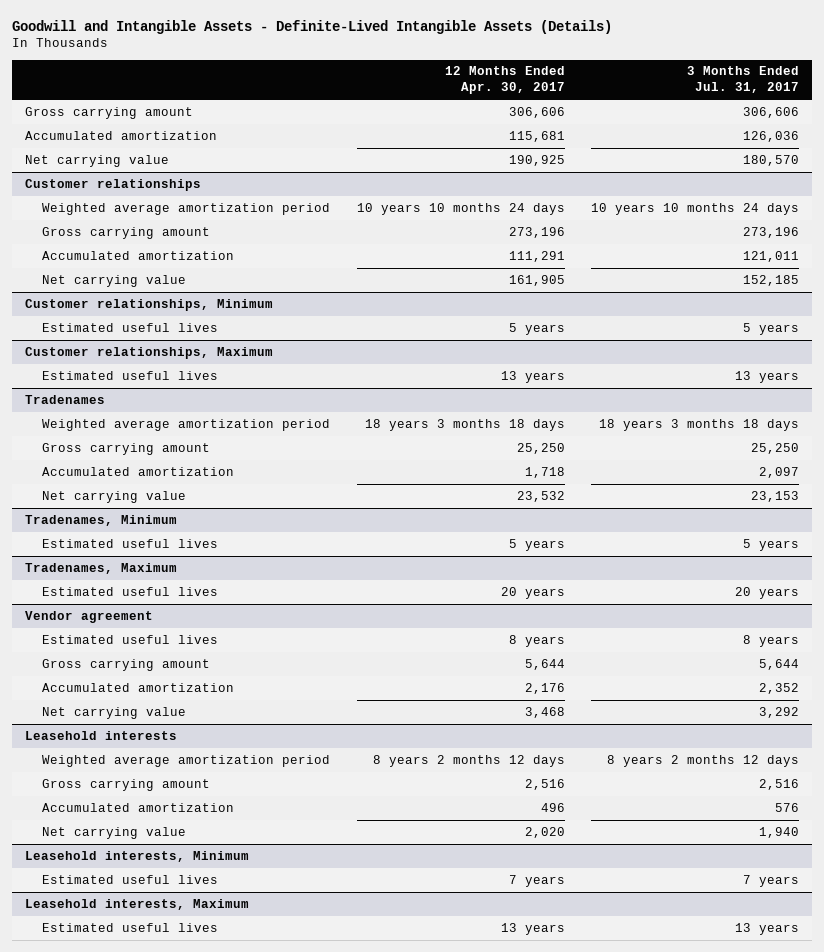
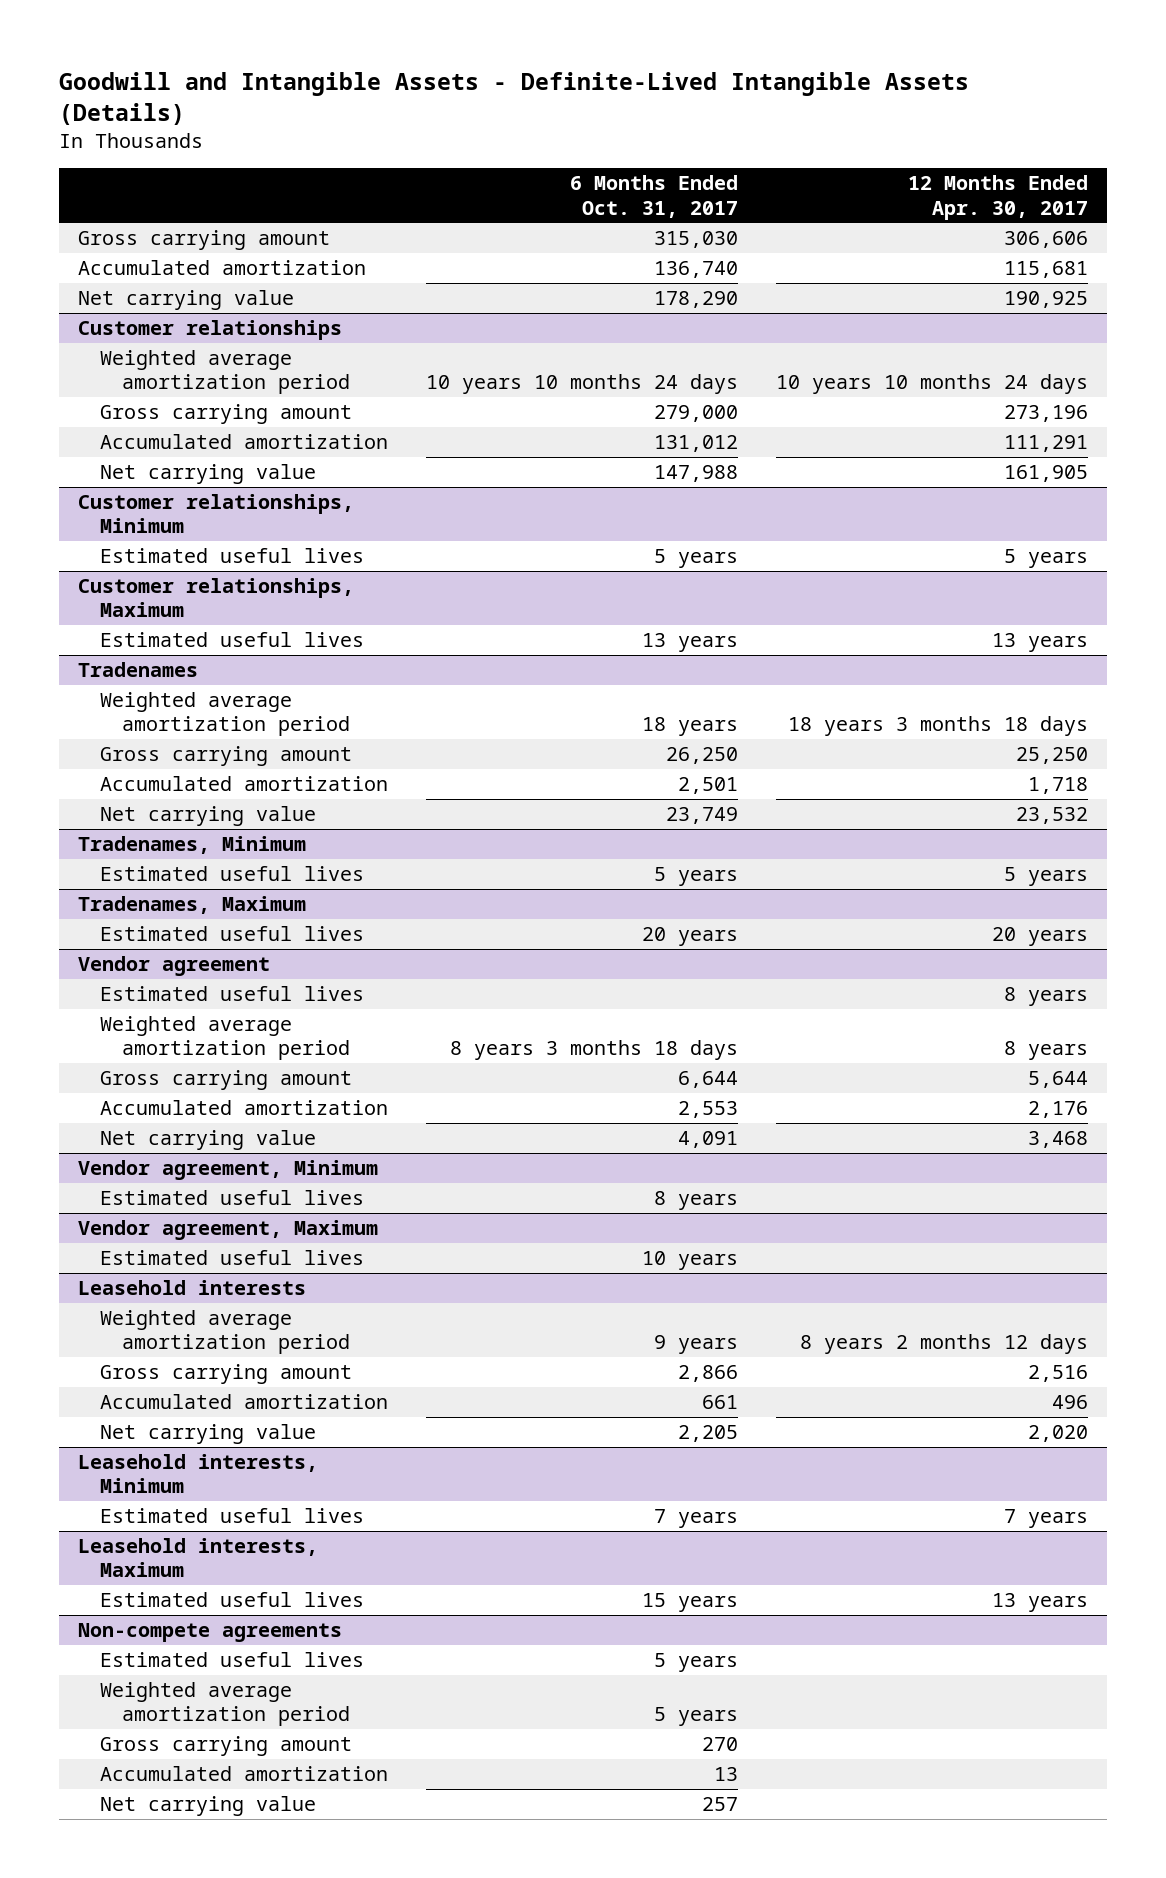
[687,66,800,94] 3 Months Ended Jul. 31, 2017 -> none
none -> [570,175,739,218] 6 Months Ended Oct. 31, 2017
none -> [100,1016,351,1061] Weighted average amortization period
none -> [78,1160,379,1181] Vendor agreement, Minimum
none -> [100,1190,365,1206] Estimated useful lives
none -> [78,1220,379,1241] Vendor agreement, Maximum
none -> [100,1250,365,1266] Estimated useful lives
none -> [78,1623,343,1643] Non-compete agreements
none -> [100,1652,365,1668] Estimated useful lives
none -> [100,1682,351,1727] Weighted average amortization period
none -> [100,1736,353,1757] Gross carrying amount
none -> [100,1766,389,1782] Accumulated amortization
none -> [100,1796,317,1817] Net carrying value

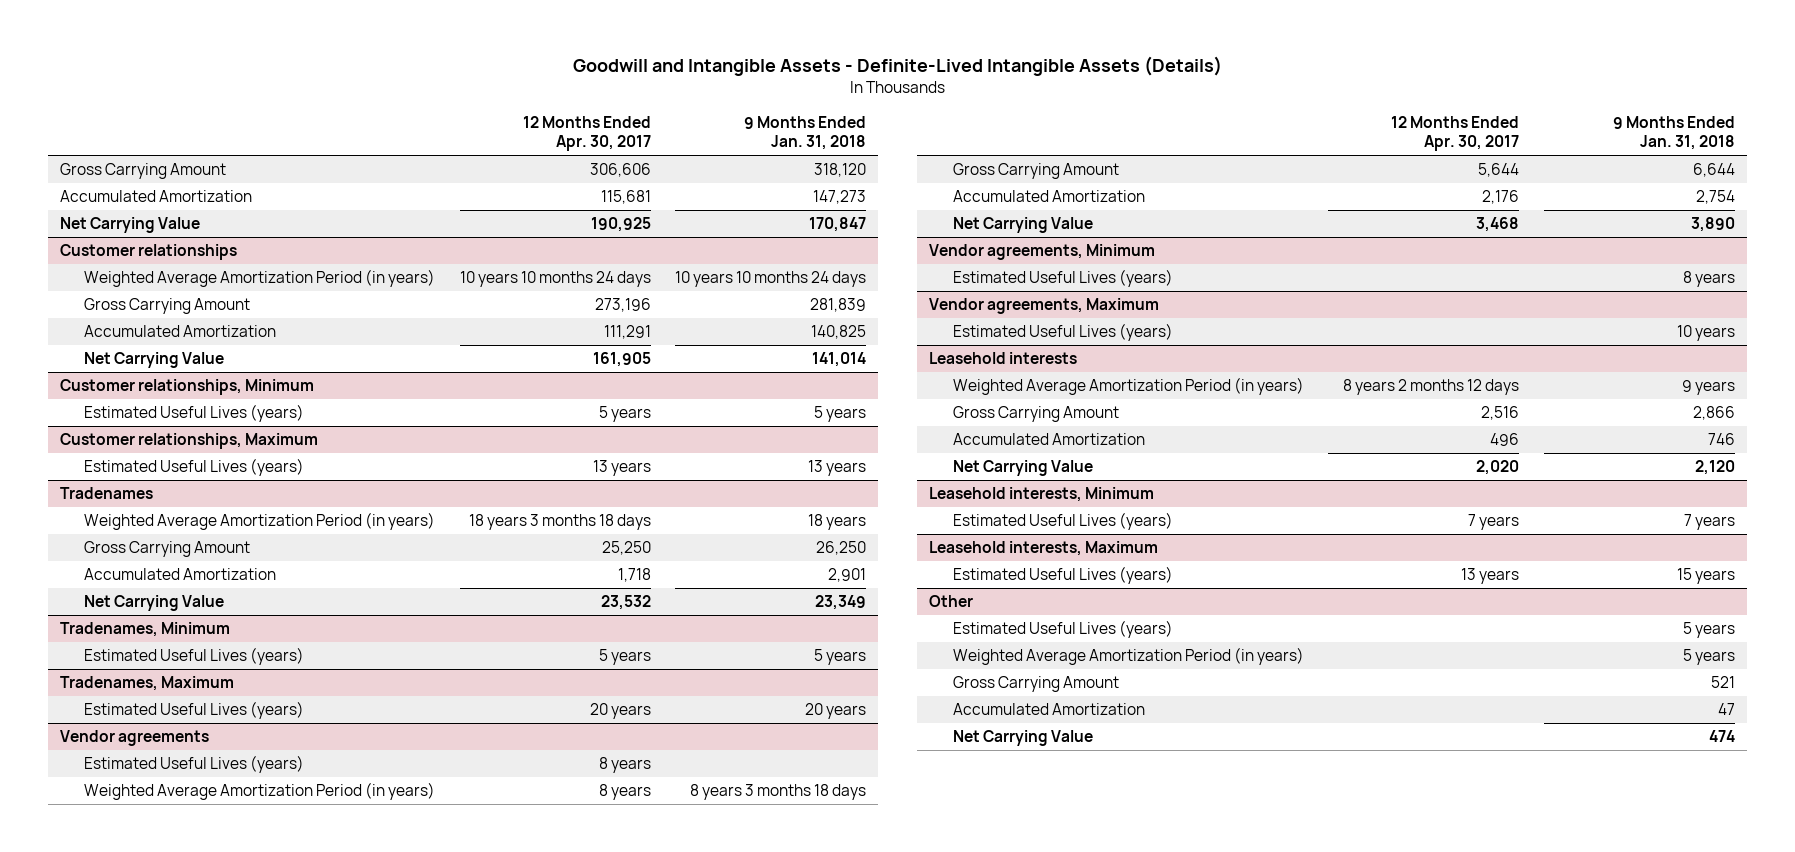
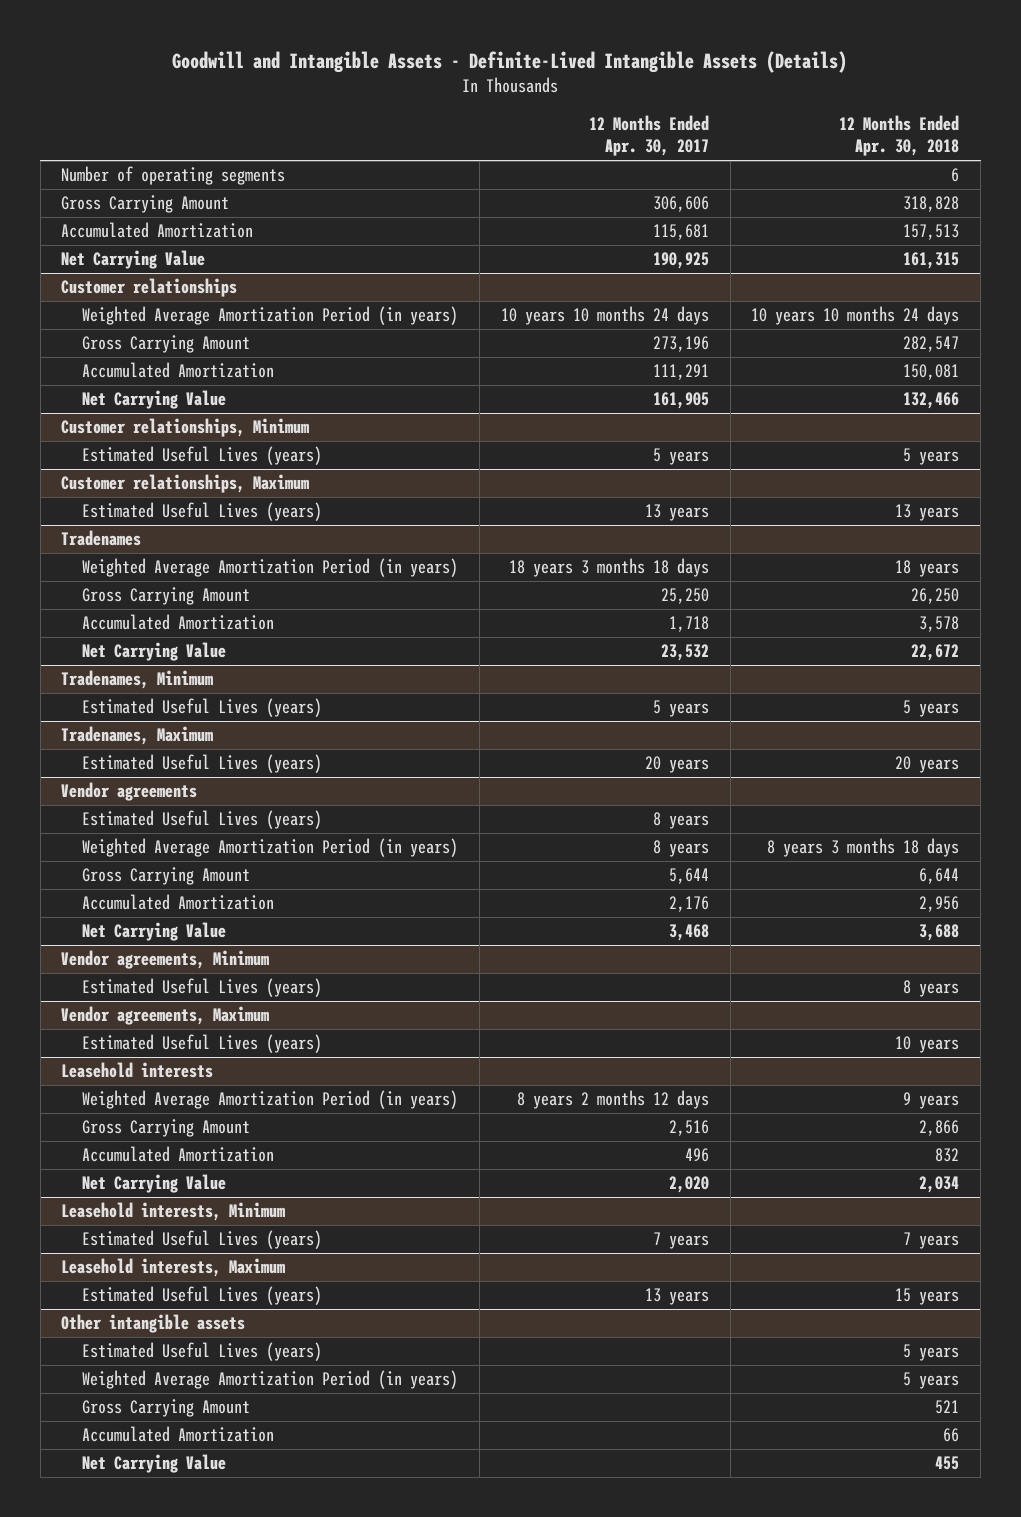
[744,115,867,151] 9 Months Ended Jan. 31, 2018 -> none
none -> [839,115,960,157] 12 Months Ended Apr. 30, 2018
none -> [61,166,286,186] Number of operating segments
[929,595,974,608] Other -> [61,1314,246,1334] Other intangible assets

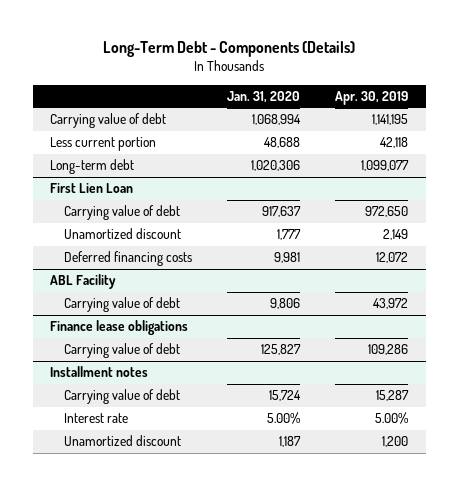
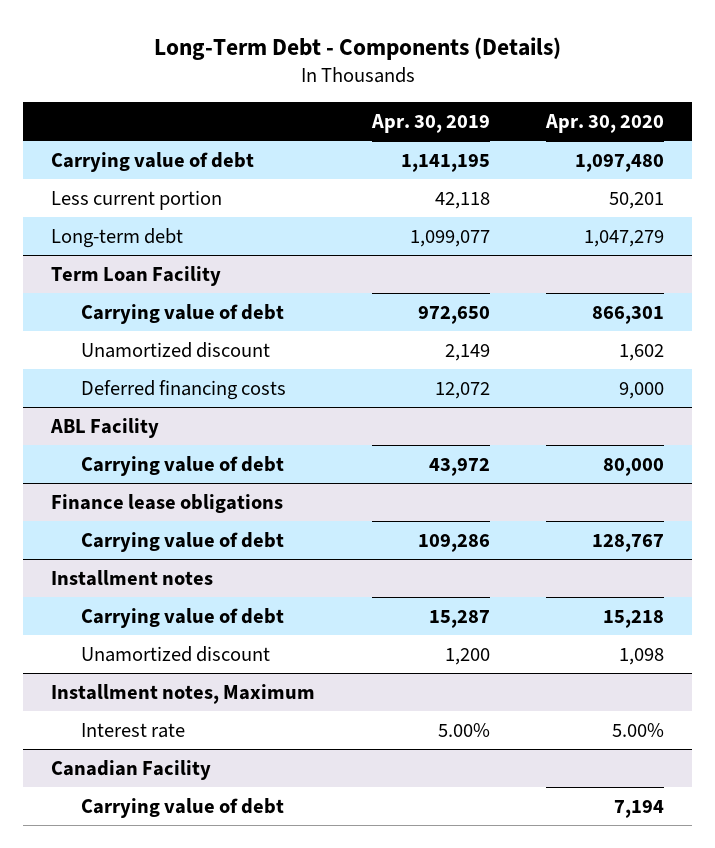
[227,90,301,103] Jan. 31, 2020 -> none
none -> [545,114,665,134] Apr. 30, 2020
[50,183,134,194] First Lien Loan -> [51,265,222,286] Term Loan Facility
[64,413,129,424] Interest rate -> none
none -> [51,683,316,704] Installment notes, Maximum
none -> [81,722,186,738] Interest rate
none -> [51,759,212,780] Canadian Facility
none -> [81,797,285,818] Carrying value of debt

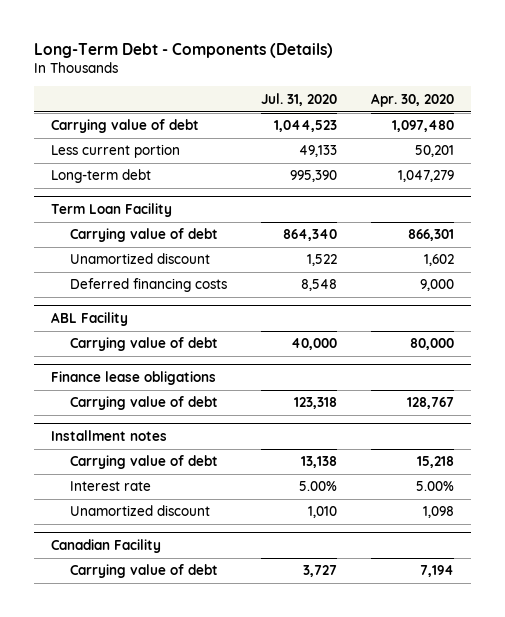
[370,114,490,134] Apr. 30, 2019 -> none
none -> [260,92,337,106] Jul. 31, 2020
[51,683,316,704] Installment notes, Maximum -> none
[81,645,271,662] Unamortized discount -> [69,505,210,517] Unamortized discount

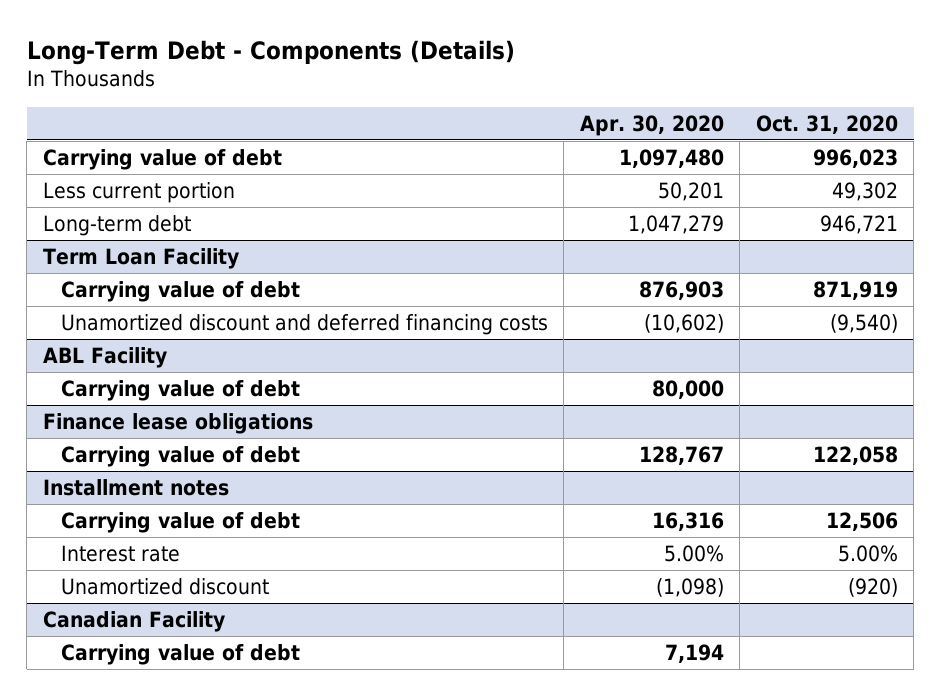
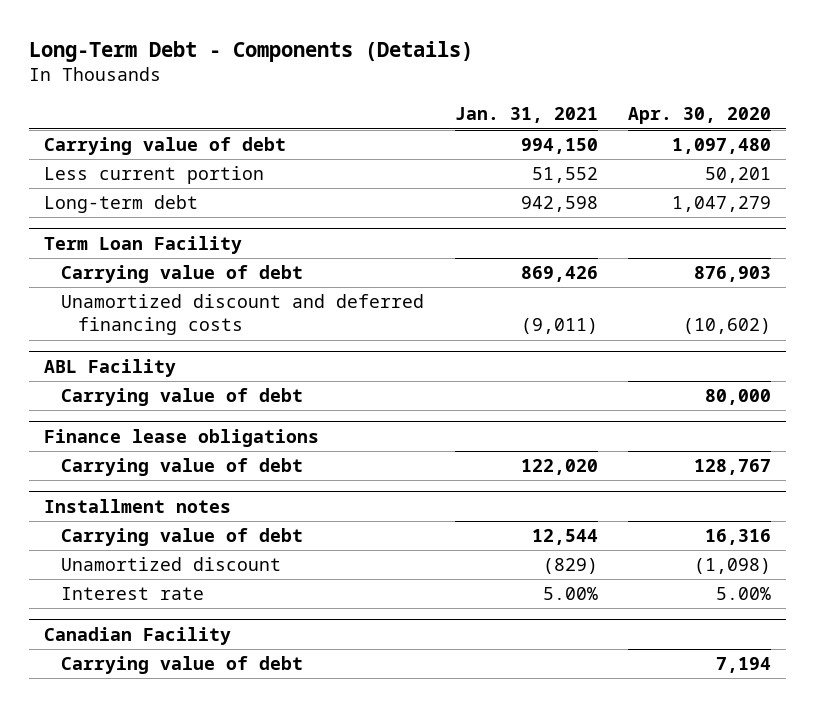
[755,114,898,134] Oct. 31, 2020 -> none
none -> [454,107,598,124] Jan. 31, 2021
[60,544,180,562] Interest rate -> [61,587,205,601] Interest rate

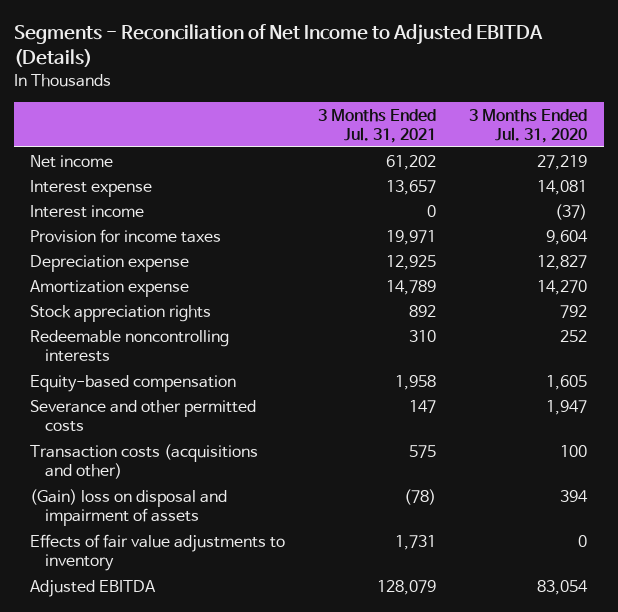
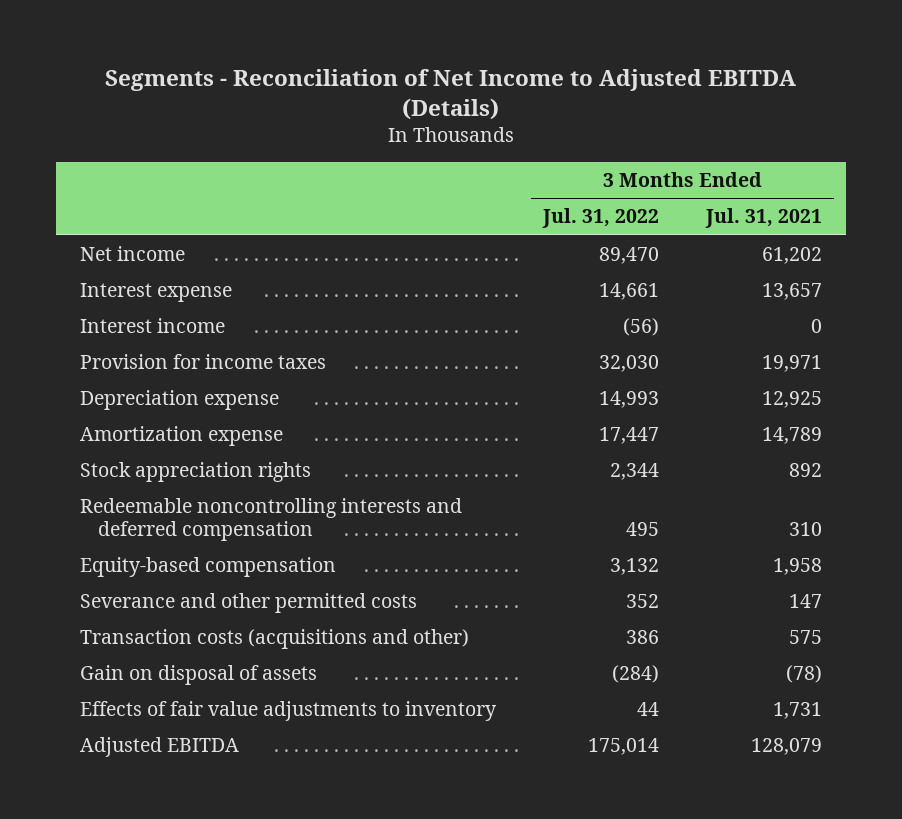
[469,108,588,144] 3 Months Ended Jul. 31, 2020 -> none
none -> [541,208,659,229] Jul. 31, 2022
[30,329,230,362] Redeemable noncontrolling interests -> [79,498,462,541] Redeemable noncontrolling interests and deferred compensation
[30,488,228,526] (Gain) loss on disposal and impairment of assets -> [79,665,317,686] Gain on disposal of assets

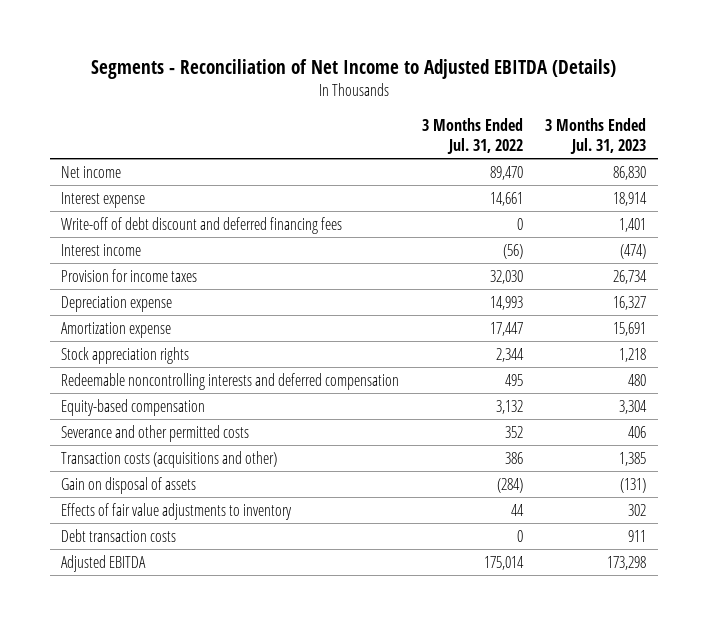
[705,208,823,229] Jul. 31, 2021 -> none
none -> [545,117,647,155] 3 Months Ended Jul. 31, 2023
none -> [60,216,342,234] Write-off of debt discount and deferred financing fees
none -> [60,528,176,542] Debt transaction costs

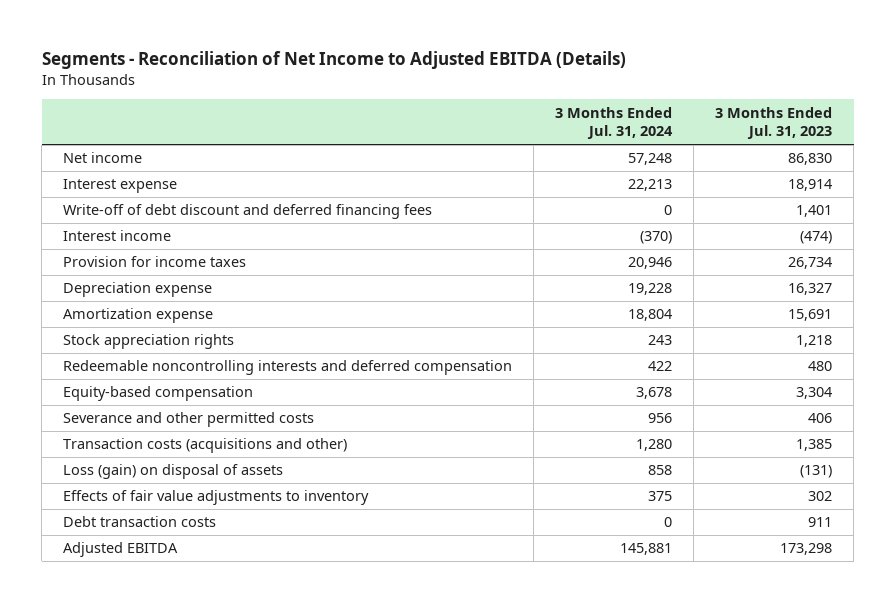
[421,117,523,155] 3 Months Ended Jul. 31, 2022 -> none
none -> [555,106,674,140] 3 Months Ended Jul. 31, 2024
[60,476,196,494] Gain on disposal of assets -> [63,464,284,480] Loss (gain) on disposal of assets

